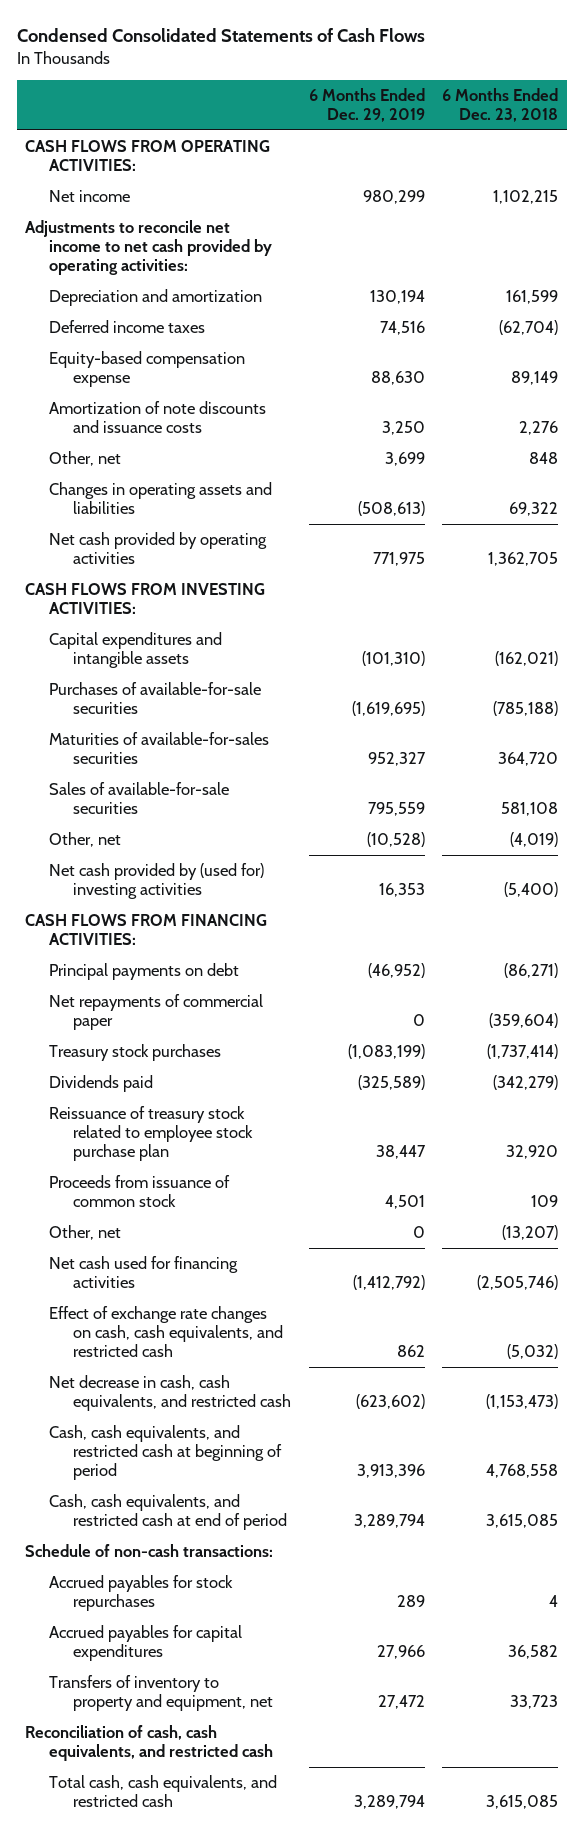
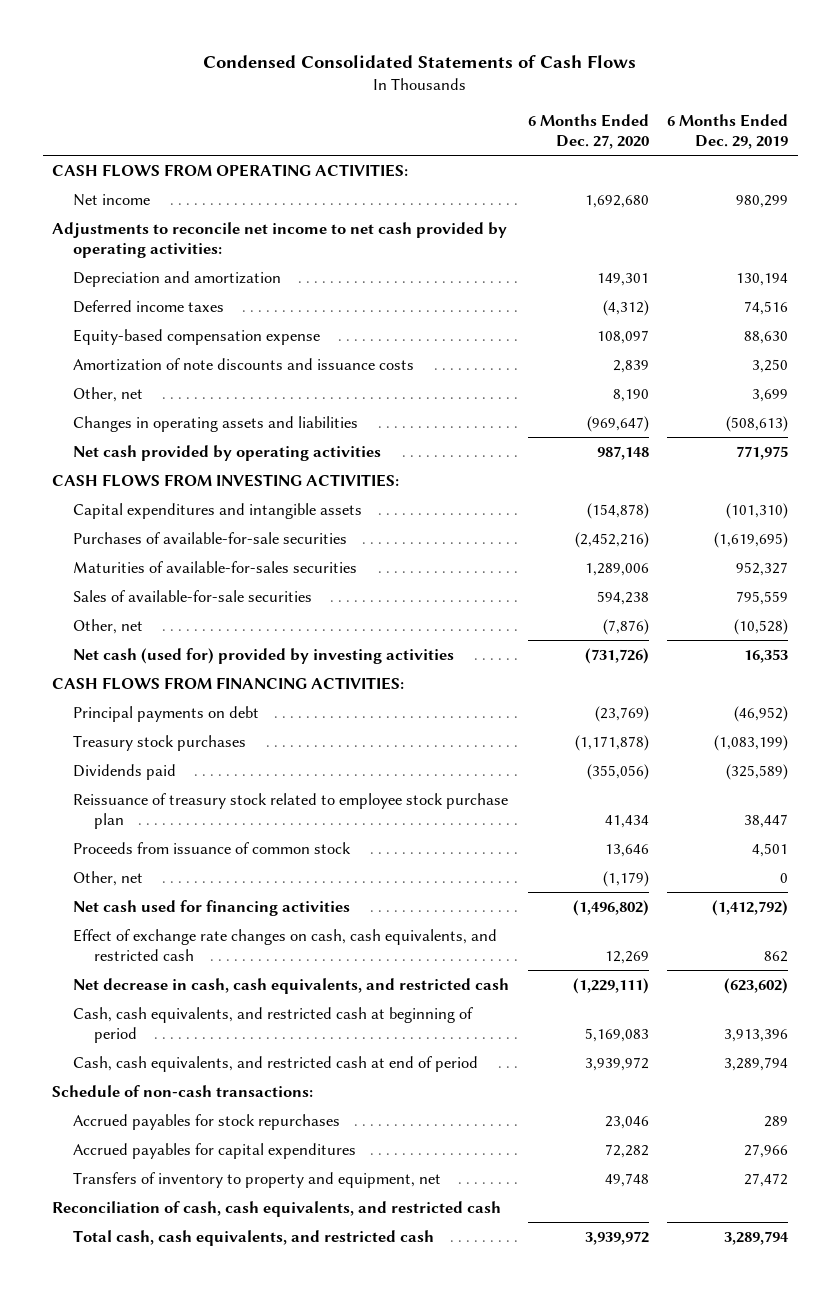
[441,88,558,123] 6 Months Ended Dec. 23, 2018 -> none
none -> [527,113,649,150] 6 Months Ended Dec. 27, 2020
[49,863,265,900] Net cash provided by (used for) investing activities -> [72,647,454,664] Net cash (used for) provided by investing activities
[49,994,264,1031] Net repayments of commercial paper -> none

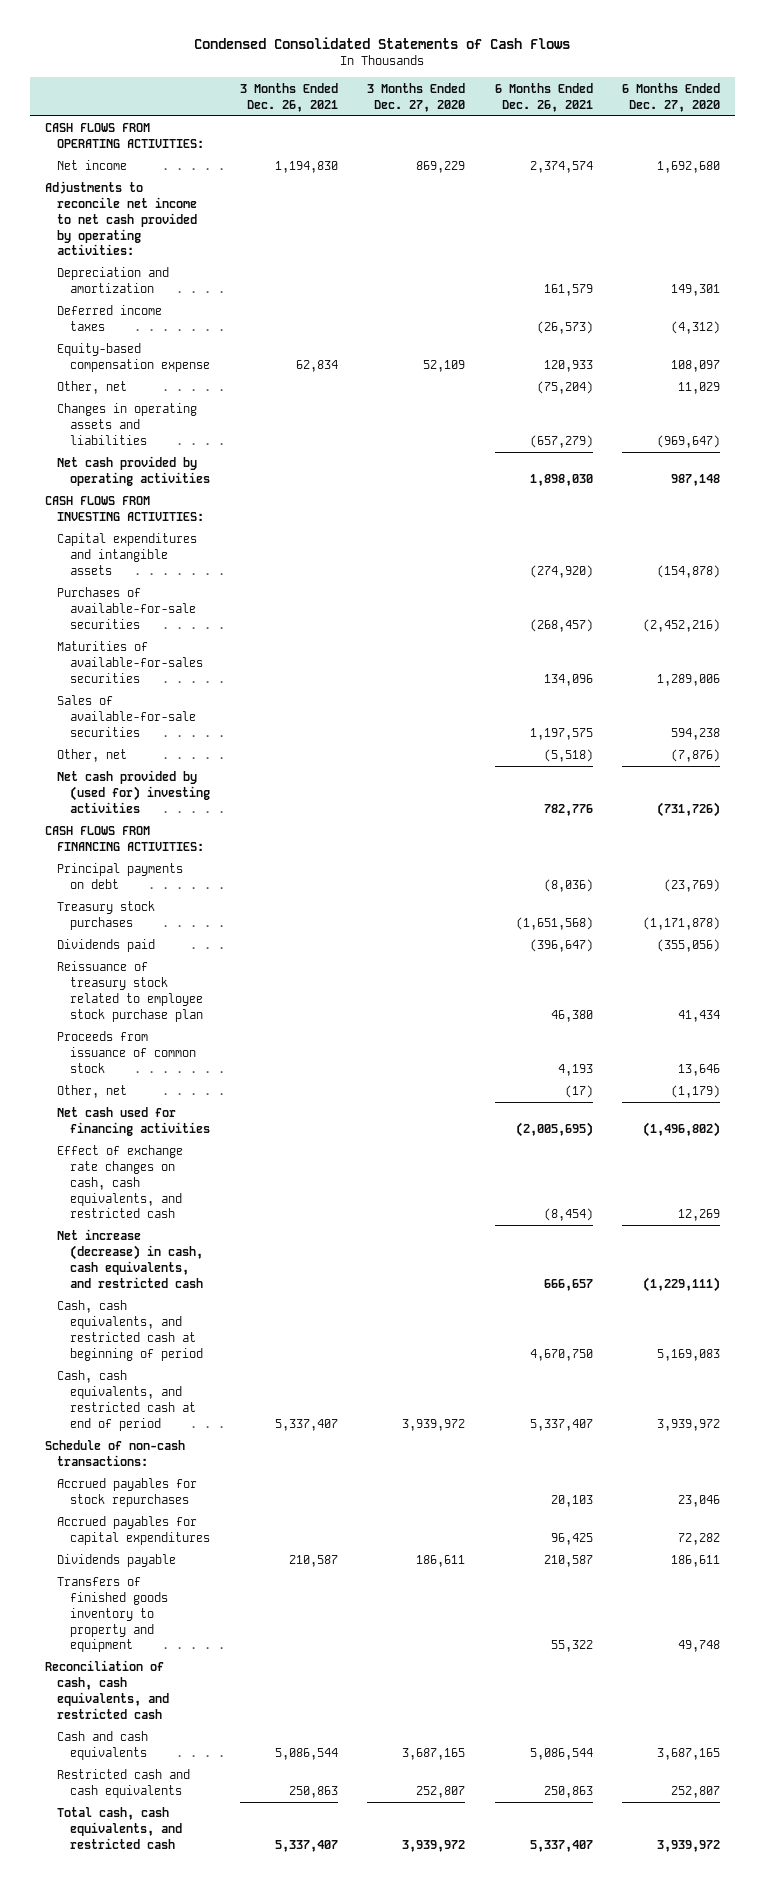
[667,113,789,150] 6 Months Ended Dec. 29, 2019 -> none
none -> [239,82,338,112] 3 Months Ended Dec. 26, 2021
none -> [367,82,466,112] 3 Months Ended Dec. 27, 2020
none -> [494,82,593,112] 6 Months Ended Dec. 26, 2021
[72,357,414,371] Amortization of note discounts and issuance costs -> none
[612,388,649,402] 8,190 -> [678,382,721,395] 11,029
[72,647,454,664] Net cash (used for) provided by investing activities -> [57,770,211,813] Net cash provided by (used for) investing activities
[72,977,509,994] Net decrease in cash, cash equivalents, and restricted cash -> [57,1229,204,1288] Net increase (decrease) in cash, cash equivalents, and restricted cash
none -> [57,1554,177,1568] Dividends payable
[72,1171,441,1188] Transfers of inventory to property and equipment, net -> [57,1577,169,1653] Transfers of finished goods inventory to property and equipment
none -> [57,1731,149,1761] Cash and cash equivalents
none -> [57,1769,191,1799] Restricted cash and cash equivalents

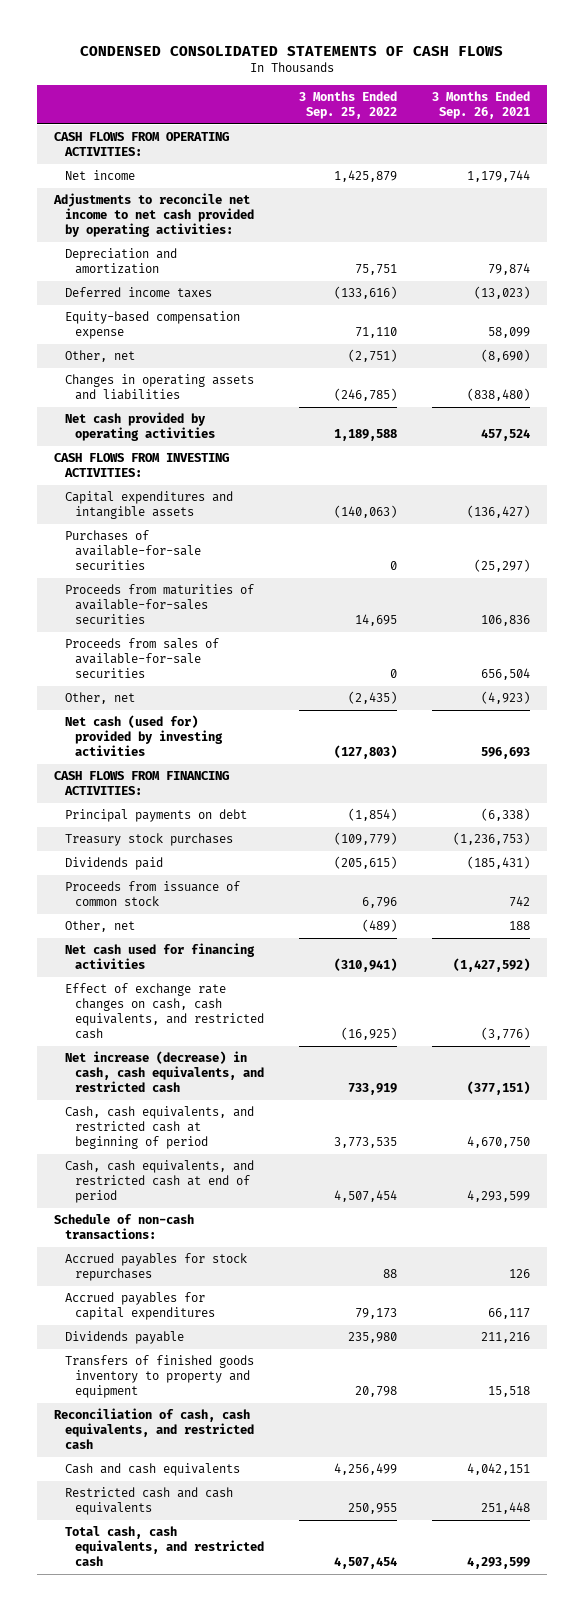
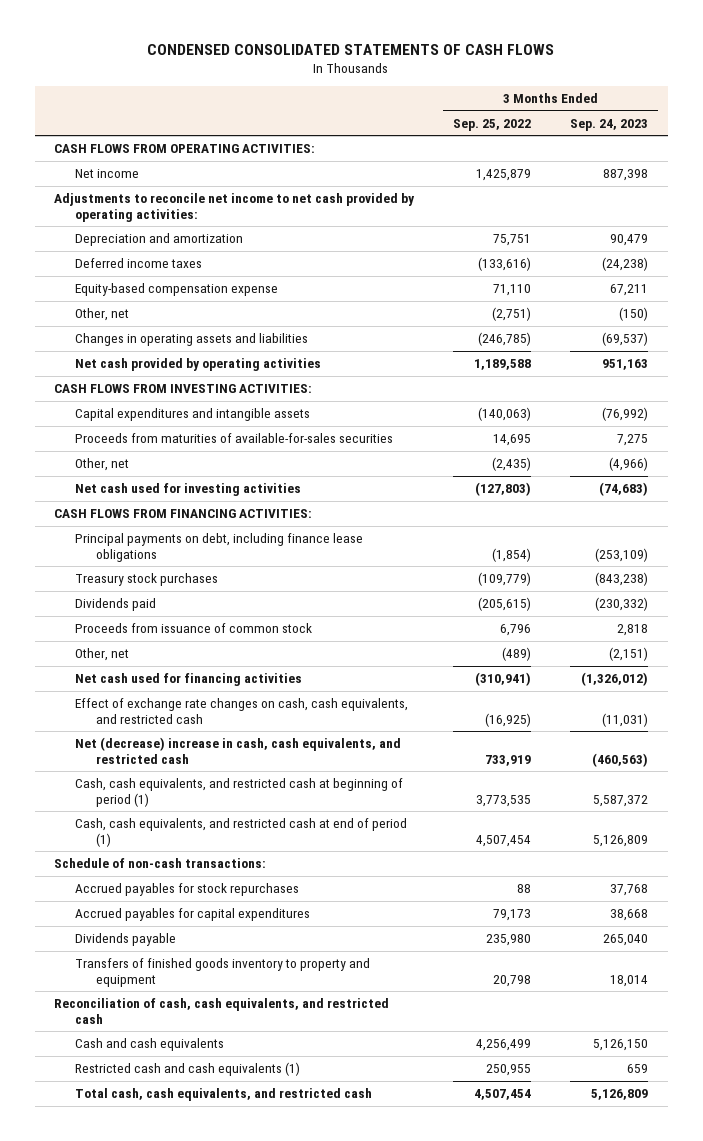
[431,90,530,119] 3 Months Ended Sep. 26, 2021 -> none
none -> [570,118,649,131] Sep. 24, 2023
[64,530,202,571] Purchases of available-for-sale securities -> none
[64,638,219,679] Proceeds from sales of available-for-sale securities -> none
[64,715,224,757] Net cash (used for) provided by investing activities -> [74,482,301,496] Net cash used for investing activities
[64,809,247,823] Principal payments on debt -> [74,532,363,562] Principal payments on debt, including finance lease obligations
[64,1051,265,1093] Net increase (decrease) in cash, cash equivalents, and restricted cash -> [74,736,401,764] Net (decrease) increase in cash, cash equivalents, and restricted cash
[64,1106,254,1150] Cash, cash equivalents, and restricted cash at beginning of period -> [74,777,403,807] Cash, cash equivalents, and restricted cash at beginning of period (1)
[64,1160,254,1204] Cash, cash equivalents, and restricted cash at end of period -> [74,817,407,847] Cash, cash equivalents, and restricted cash at end of period (1)
[64,1487,233,1516] Restricted cash and cash equivalents -> [74,1061,300,1076] Restricted cash and cash equivalents (1)

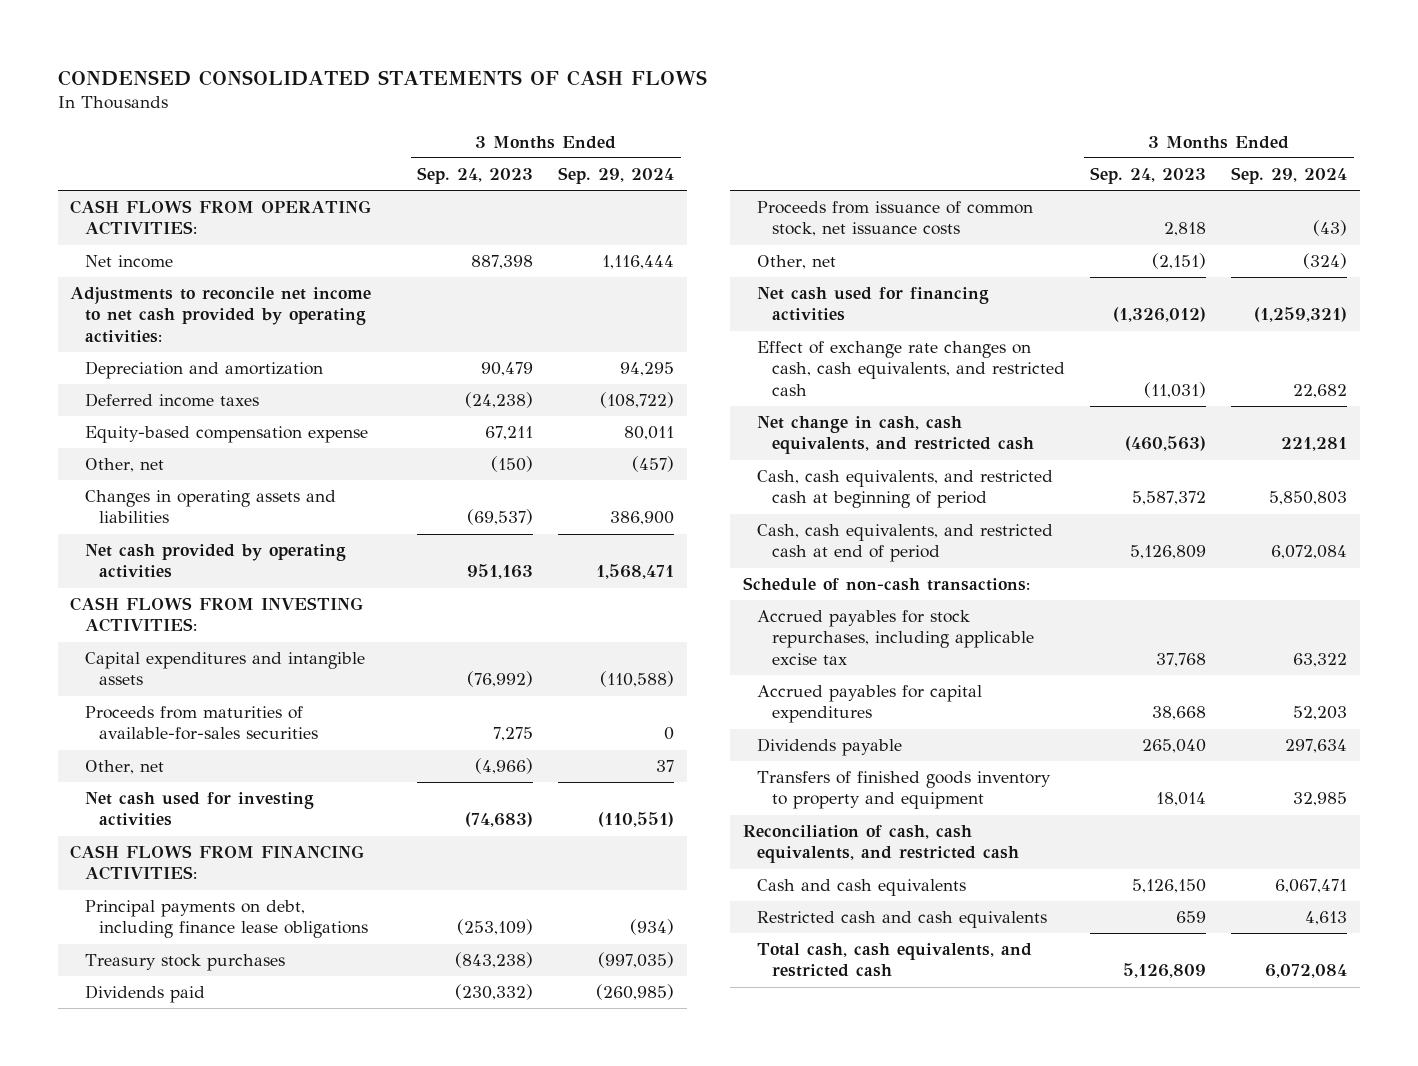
[453,118,532,131] Sep. 25, 2022 -> none
none -> [558,166,675,184] Sep. 29, 2024
[74,622,312,633] Proceeds from issuance of common stock -> [757,201,1034,237] Proceeds from issuance of common stock, net issuance costs
[74,736,401,764] Net (decrease) increase in cash, cash equivalents, and restricted cash -> [757,416,1034,455] Net change in cash, cash equivalents, and restricted cash
[74,777,403,807] Cash, cash equivalents, and restricted cash at beginning of period (1) -> [757,470,1054,509] Cash, cash equivalents, and restricted cash at beginning of period
[74,817,407,847] Cash, cash equivalents, and restricted cash at end of period (1) -> [757,524,1054,563] Cash, cash equivalents, and restricted cash at end of period
[74,882,299,896] Accrued payables for stock repurchases -> [757,610,1034,665] Accrued payables for stock repurchases, including applicable excise tax
[74,1061,300,1076] Restricted cash and cash equivalents (1) -> [757,911,1048,929] Restricted cash and cash equivalents

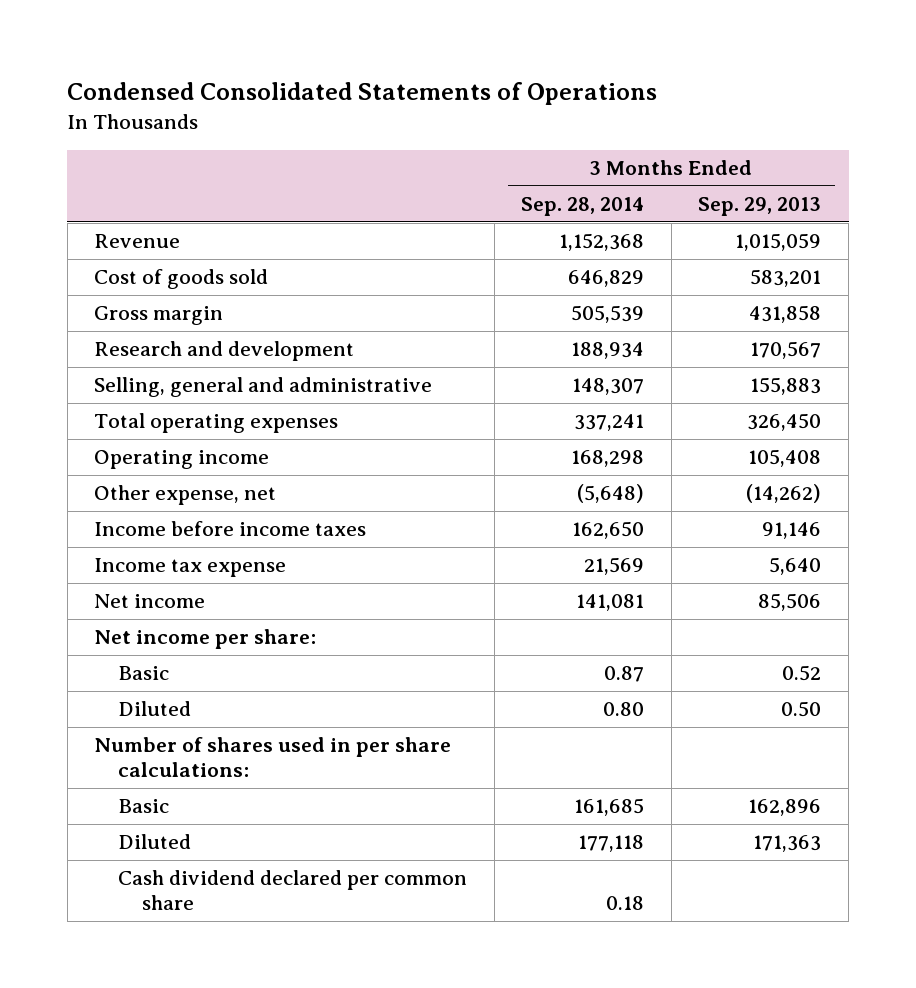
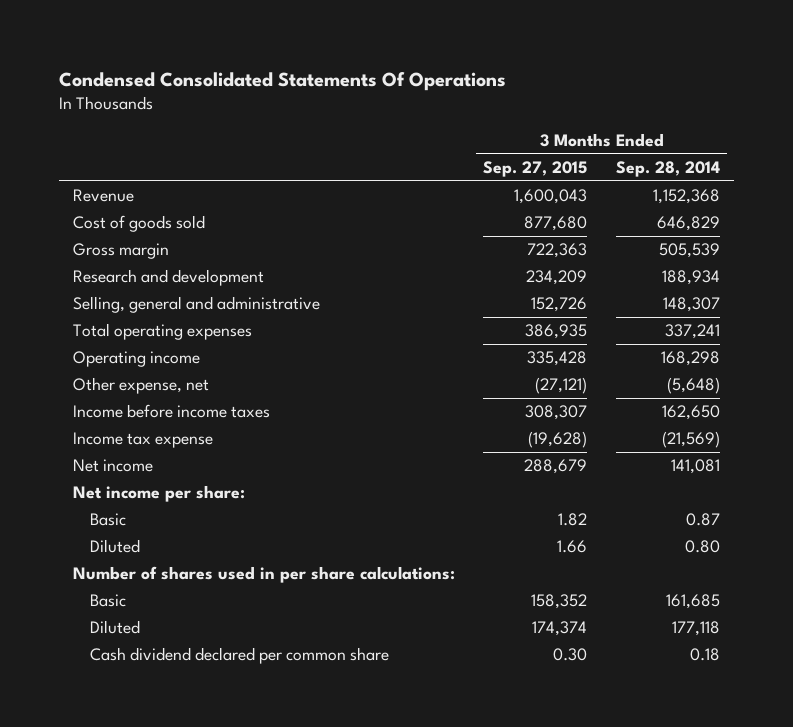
[67,82,658,106] Condensed Consolidated Statements of Operations -> [58,71,506,91] Condensed Consolidated Statements Of Operations
[698,197,822,217] Sep. 29, 2013 -> none
none -> [483,161,588,178] Sep. 27, 2015
[584,557,645,576] 21,569 -> [662,431,721,449] (21,569)

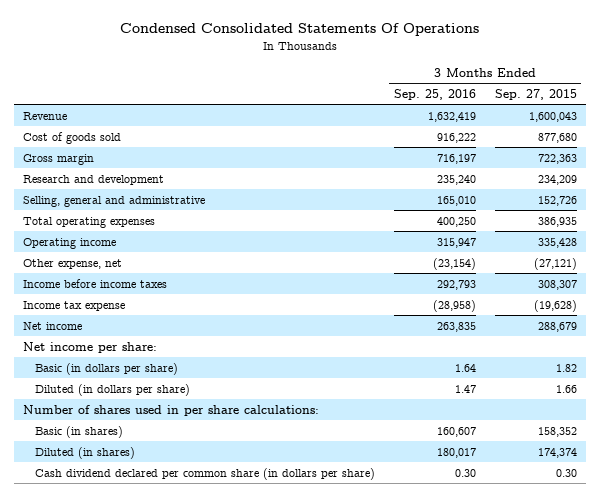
[616,161,721,178] Sep. 28, 2014 -> none
none -> [393,88,476,100] Sep. 25, 2016
[90,513,127,527] Basic -> [35,362,179,375] Basic (in dollars per share)
[90,539,141,554] Diluted -> [35,383,191,396] Diluted (in dollars per share)
[90,594,127,608] Basic -> [35,425,124,438] Basic (in shares)
[90,620,141,635] Diluted -> [35,446,136,459] Diluted (in shares)
[90,647,390,665] Cash dividend declared per common share -> [35,467,376,480] Cash dividend declared per common share (in dollars per share)

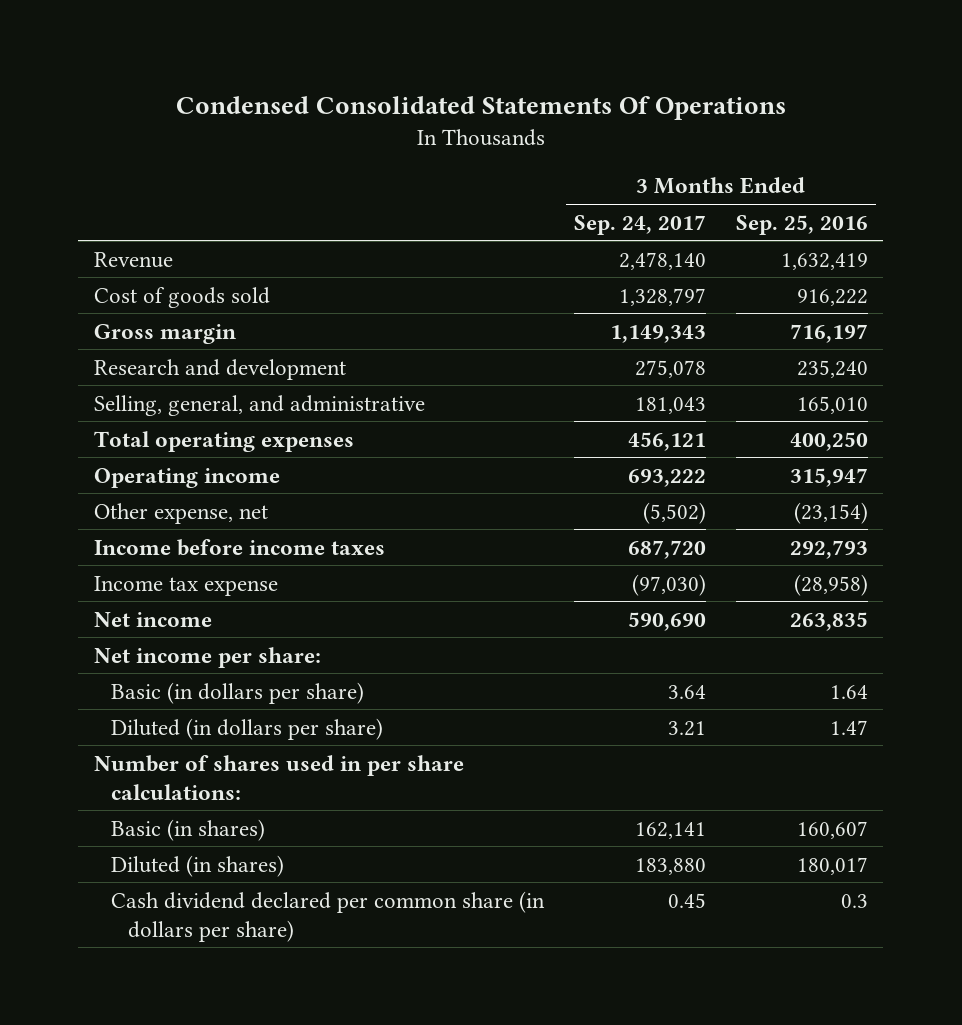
[494,88,577,100] Sep. 27, 2015 -> none
none -> [573,214,706,235] Sep. 24, 2017
[23,195,206,207] Selling, general and administrative -> [93,394,425,416] Selling, general, and administrative
[454,468,476,477] 0.30 -> [841,893,869,908] 0.3

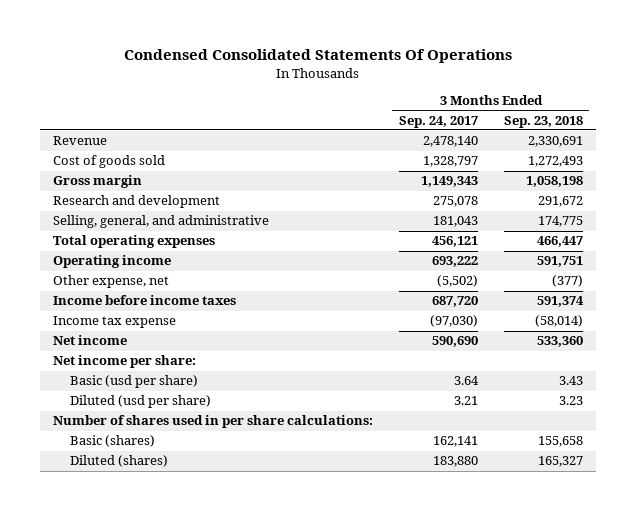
[736,214,869,235] Sep. 25, 2016 -> none
none -> [503,115,583,128] Sep. 23, 2018
[110,681,364,704] Basic (in dollars per share) -> [70,375,199,389] Basic (usd per share)
[110,717,383,740] Diluted (in dollars per share) -> [70,395,212,409] Diluted (usd per share)
[110,890,545,942] Cash dividend declared per common share (in dollars per share) -> none
[110,818,265,841] Basic (in shares) -> [70,435,156,448] Basic (shares)
[110,854,284,877] Diluted (in shares) -> [70,455,169,468] Diluted (shares)

